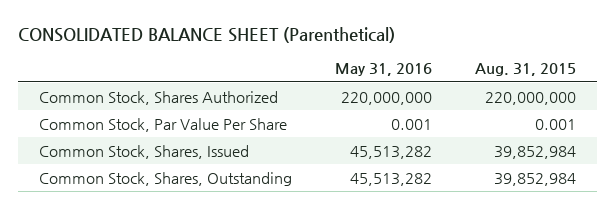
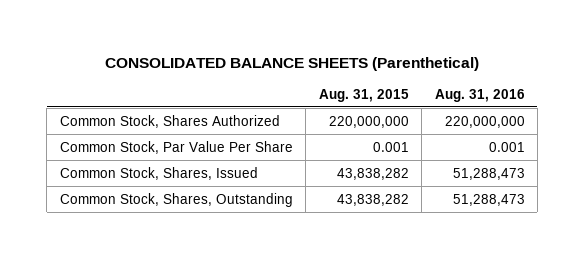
[18,27,396,44] CONSOLIDATED BALANCE SHEET (Parenthetical) -> [105,56,480,71] CONSOLIDATED BALANCE SHEETS (Parenthetical)
[335,63,433,77] May 31, 2016 -> none
none -> [434,88,525,102] Aug. 31, 2016
[494,145,577,159] 39,852,984 -> [336,167,409,180] 43,838,282
[494,172,577,186] 39,852,984 -> [336,193,409,206] 43,838,282

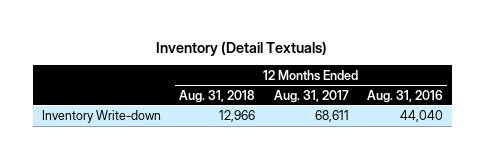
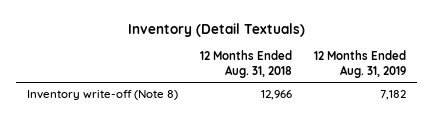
[273,89,349,103] Aug. 31, 2017 -> none
[366,89,443,103] Aug. 31, 2016 -> none
none -> [314,50,407,79] 12 Months Ended Aug. 31, 2019
[42,110,162,124] Inventory Write-down -> [26,90,178,101] Inventory write-off (Note 8)

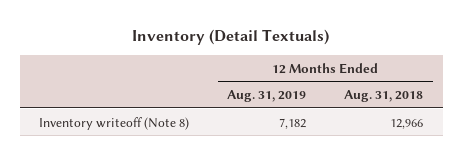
[26,90,178,101] Inventory write-off (Note 8) -> [39,116,190,130] Inventory writeoff (Note 8)

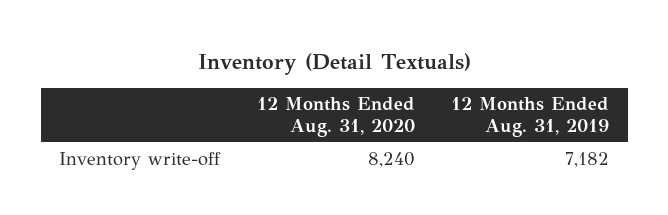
[344,90,424,103] Aug. 31, 2018 -> none
none -> [256,96,415,138] 12 Months Ended Aug. 31, 2020
[39,116,190,130] Inventory writeoff (Note 8) -> [58,152,221,171] Inventory write-off

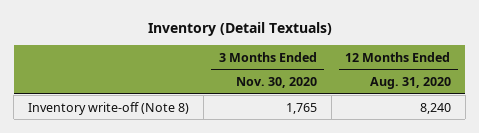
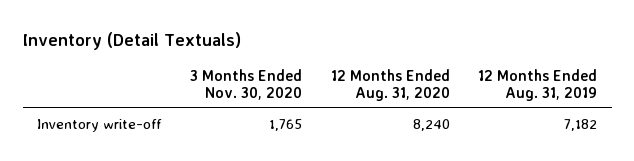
none -> [478,68,598,102] 12 Months Ended Aug. 31, 2019
[28,101,190,115] Inventory write-off (Note 8) -> [36,118,162,132] Inventory write-off

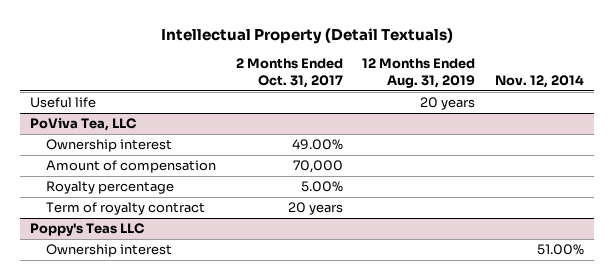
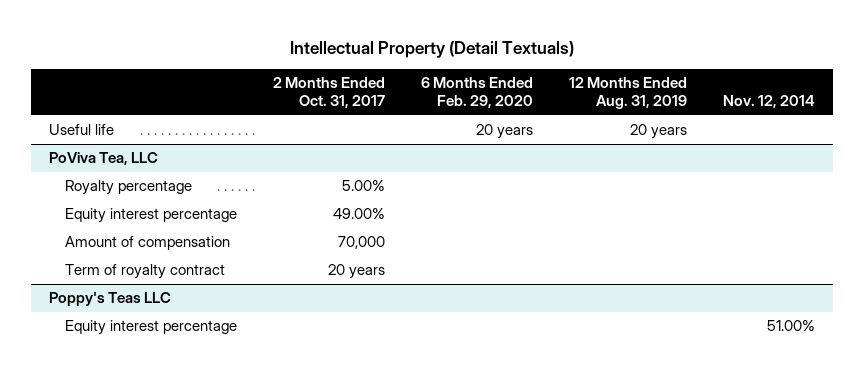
none -> [421,77,534,109] 6 Months Ended Feb. 29, 2020
[45,139,172,153] Ownership interest -> none
none -> [65,208,238,224] Equity interest percentage
[45,160,216,174] Amount of compensation -> [65,236,231,251] Amount of compensation
[45,244,172,258] Ownership interest -> [65,320,238,336] Equity interest percentage

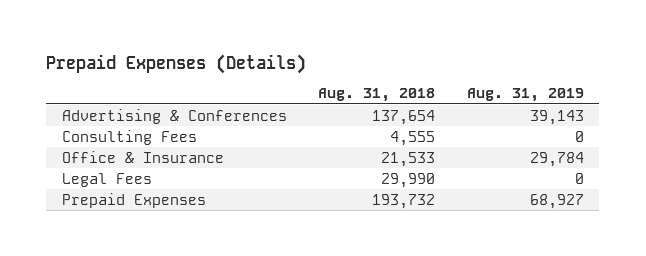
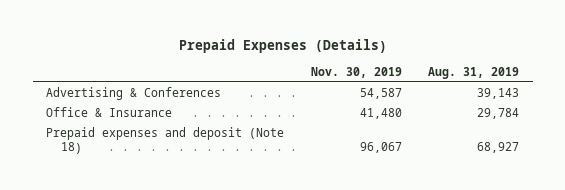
[318,88,436,103] Aug. 31, 2018 -> none
none -> [310,66,402,78] Nov. 30, 2019
[62,129,198,145] Consulting Fees -> none
[62,172,153,187] Legal Fees -> none
[62,192,207,208] Prepaid Expenses -> [45,127,284,154] Prepaid expenses and deposit (Note 18)

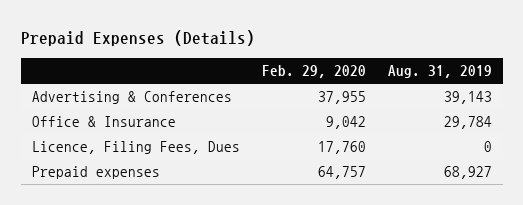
[310,66,402,78] Nov. 30, 2019 -> none
none -> [261,64,366,78] Feb. 29, 2020
none -> [31,141,240,155] Licence, Filing Fees, Dues
[45,127,284,154] Prepaid expenses and deposit (Note 18) -> [31,166,160,180] Prepaid expenses

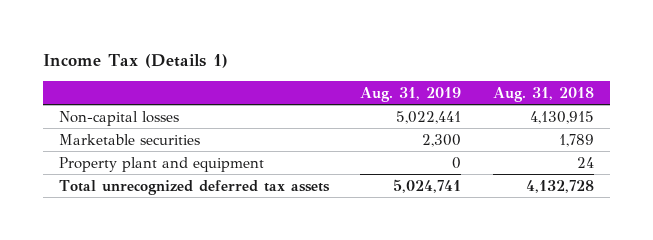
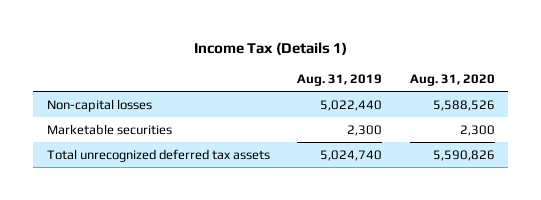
[492,86,594,102] Aug. 31, 2018 -> none
none -> [409,74,495,87] Aug. 31, 2020
[396,110,462,124] 5,022,441 -> [320,99,383,111] 5,022,440
[58,156,264,172] Property plant and equipment -> none
[393,178,462,193] 5,024,741 -> [320,149,383,161] 5,024,740

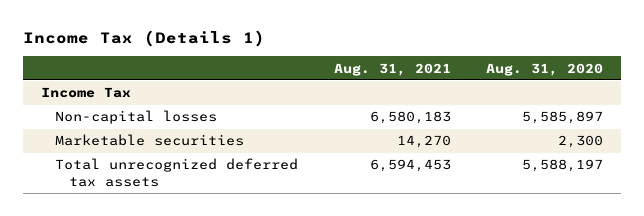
[297,74,383,87] Aug. 31, 2019 -> none
none -> [333,62,451,76] Aug. 31, 2021
none -> [40,87,131,99] Income Tax
[432,99,495,111] 5,588,526 -> [522,111,604,125] 5,585,897
[432,149,495,161] 5,590,826 -> [522,159,604,173] 5,588,197

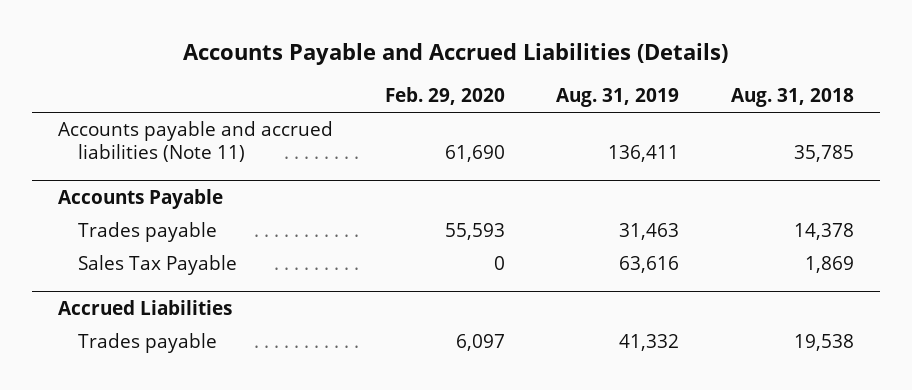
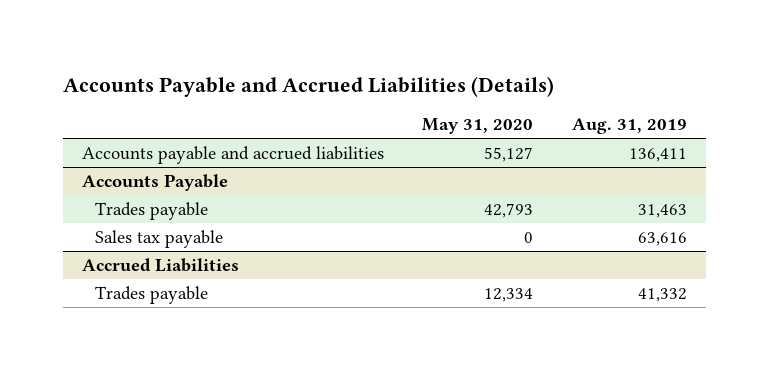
[384,87,505,106] Feb. 29, 2020 -> none
[731,88,855,108] Aug. 31, 2018 -> none
none -> [422,118,534,135] May 31, 2020
[57,121,333,163] Accounts payable and accrued liabilities (Note 11) -> [81,146,384,165] Accounts payable and accrued liabilities
[77,255,237,276] Sales Tax Payable -> [95,230,224,249] Sales tax payable

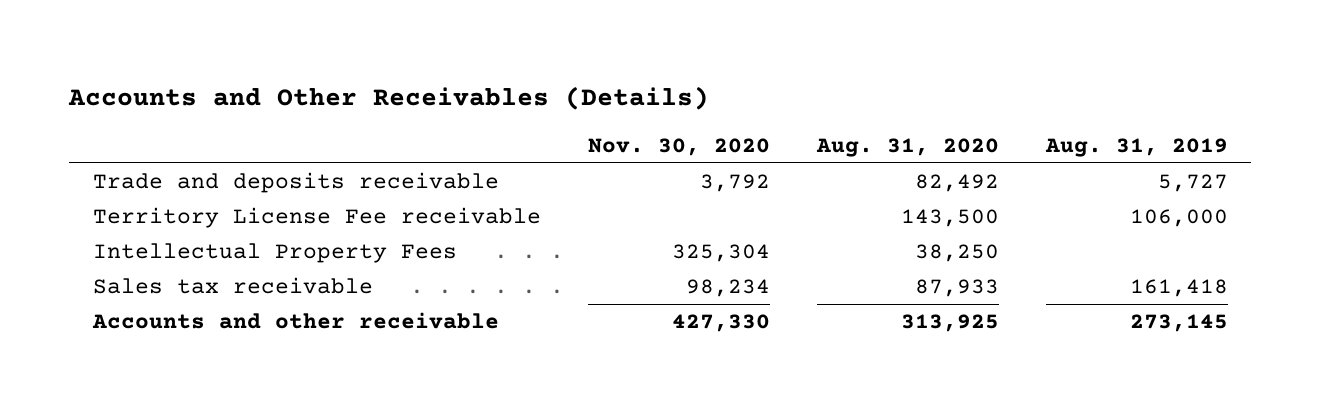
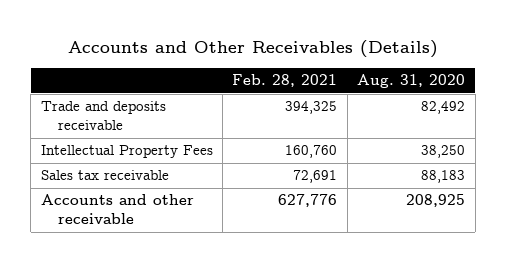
[587,137,770,156] Nov. 30, 2020 -> none
[1044,137,1228,157] Aug. 31, 2019 -> none
none -> [232,74,338,88] Feb. 28, 2021
[92,207,541,229] Territory License Fee receivable -> none
[914,279,999,298] 87,933 -> [421,170,466,184] 88,183
[900,314,999,333] 313,925 -> [406,194,466,208] 208,925

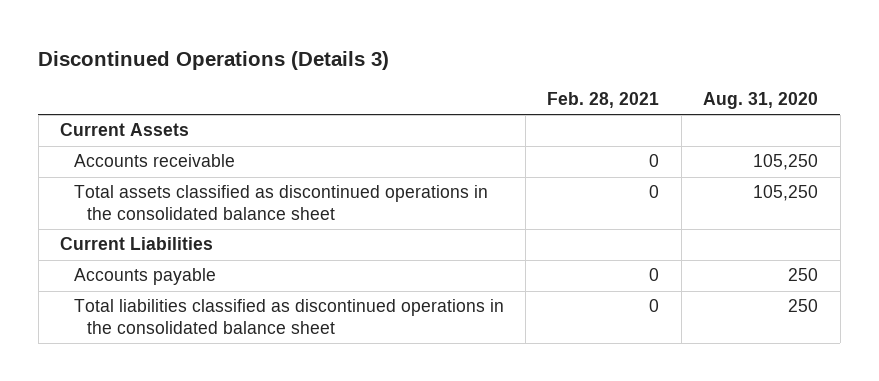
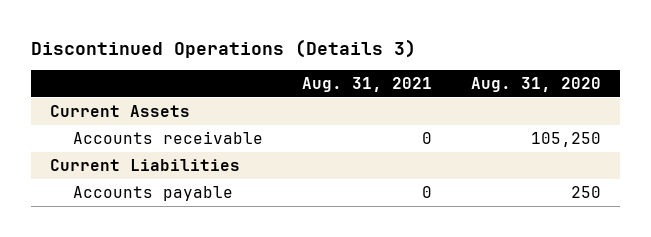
[547,91,660,108] Feb. 28, 2021 -> none
none -> [301,77,432,93] Aug. 31, 2021
[73,185,488,220] Total assets classified as discontinued operations in the consolidated balance sheet -> none
[73,299,504,334] Total liabilities classified as discontinued operations in the consolidated balance sheet -> none

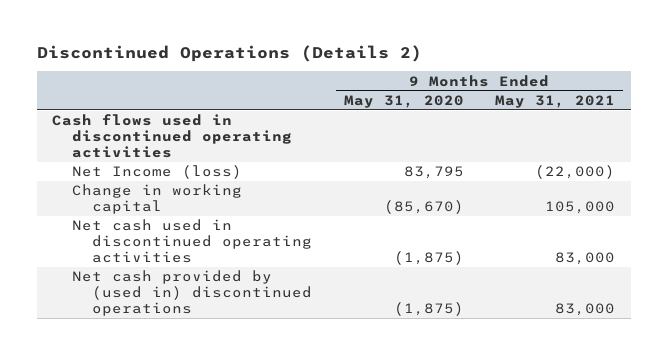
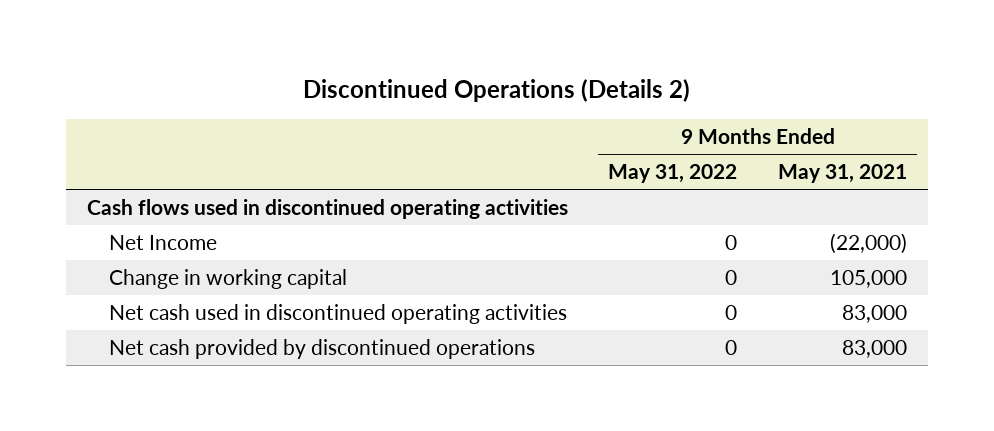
[343,94,464,108] May 31, 2020 -> none
none -> [608,164,738,184] May 31, 2022
[72,165,243,180] Net Income (loss) -> [108,234,217,250] Net Income
[72,270,313,316] Net cash provided by (used in) discontinued operations -> [108,338,535,359] Net cash provided by discontinued operations

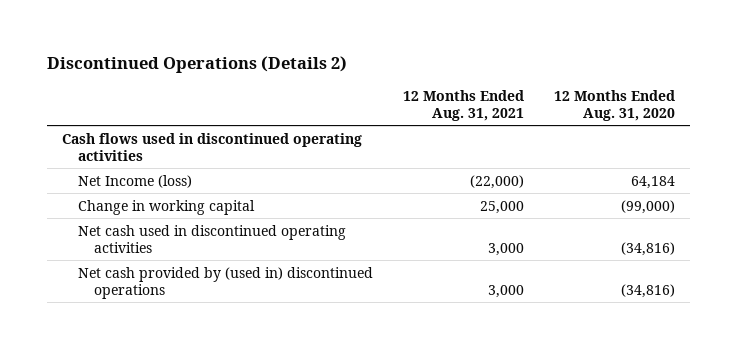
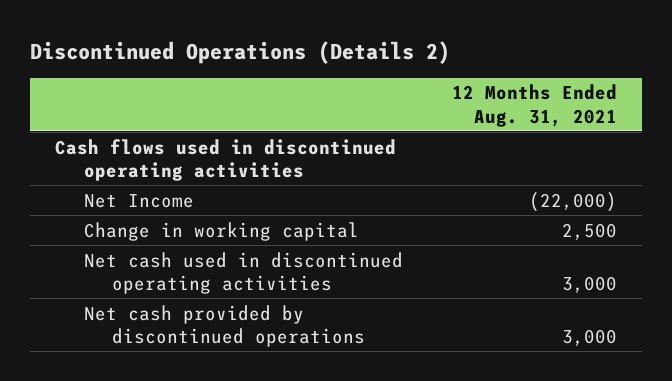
[553,89,675,122] 12 Months Ended Aug. 31, 2020 -> none
[77,174,192,188] Net Income (loss) -> [83,193,194,208] Net Income
[479,200,524,214] 25,000 -> [562,222,618,240] 2,500
[77,266,373,299] Net cash provided by (used in) discontinued operations -> [83,304,366,347] Net cash provided by discontinued operations

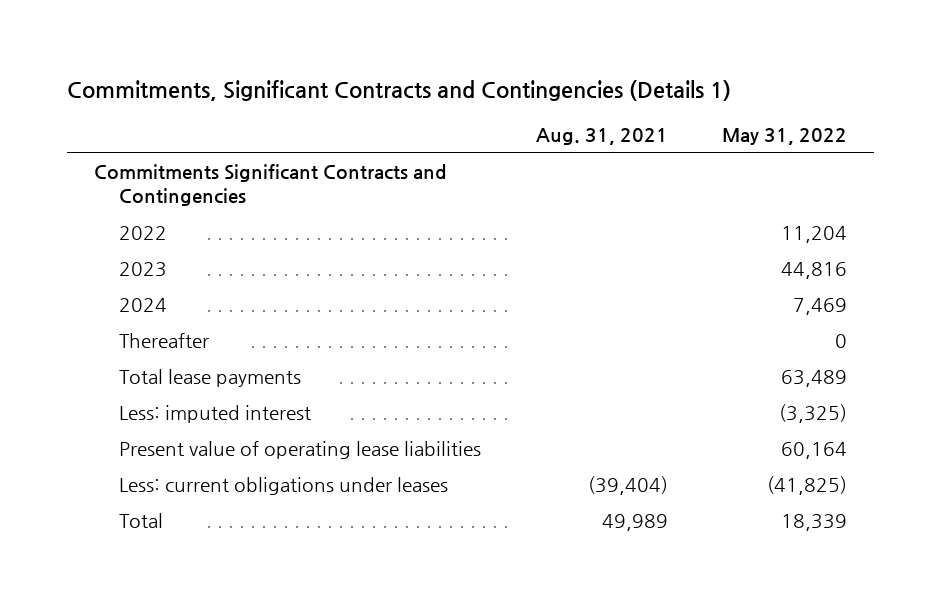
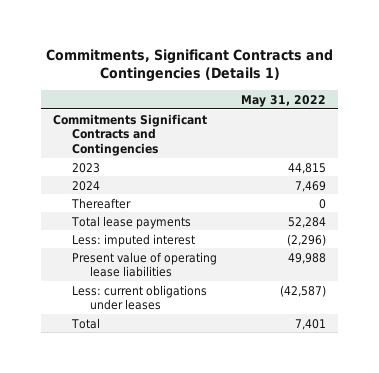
[535,127,668,145] Aug. 31, 2021 -> none
[119,225,168,240] 2022 -> none
[780,261,847,279] 44,816 -> [288,162,327,174] 44,815
[780,369,847,387] 63,489 -> [288,216,327,228] 52,284
[778,403,847,423] (3,325) -> [287,233,327,246] (2,296)
[780,441,847,459] 60,164 -> [288,252,327,264] 49,988
[766,475,847,495] (41,825) -> [280,284,327,297] (42,587)
[780,513,847,531] 18,339 -> [295,318,327,330] 7,401

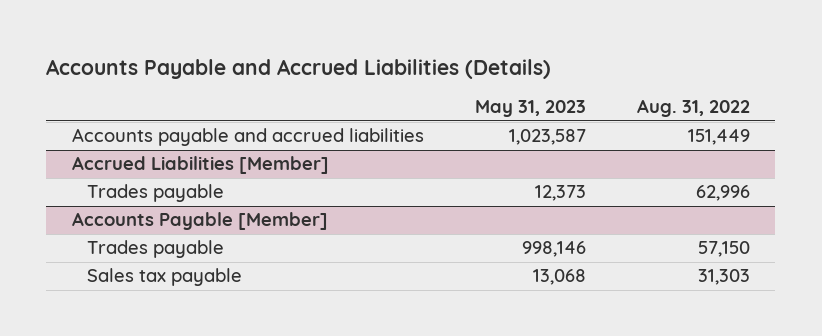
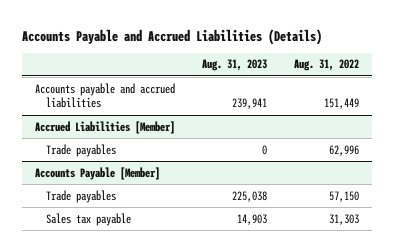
[474,100,586,118] May 31, 2023 -> none
none -> [202,59,268,72] Aug. 31, 2023
[87,184,225,203] Trades payable -> [45,143,116,157] Trade payables
[87,240,225,259] Trades payable -> [45,189,116,203] Trade payables

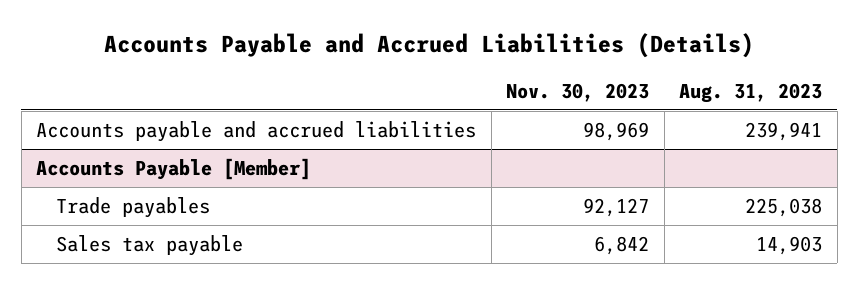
[293,59,359,72] Aug. 31, 2022 -> none
none -> [506,82,650,102] Nov. 30, 2023
[35,120,176,134] Accrued Liabilities [Member] -> none
[45,143,116,157] Trade payables -> none

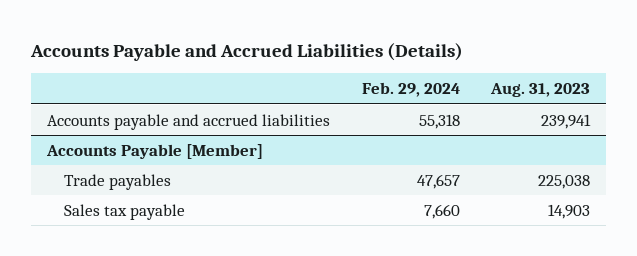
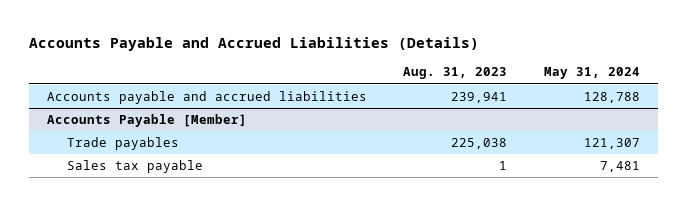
[361,82,460,98] Feb. 29, 2024 -> none
none -> [543,67,640,80] May 31, 2024
[547,203,590,219] 14,903 -> [499,161,508,171] 1

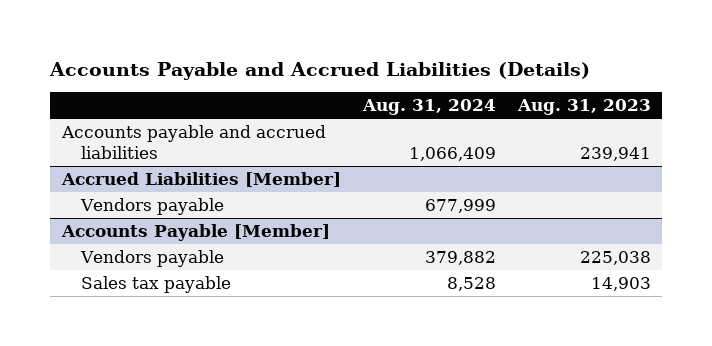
[543,67,640,80] May 31, 2024 -> none
none -> [361,99,496,116] Aug. 31, 2024
none -> [60,172,341,188] Accrued Liabilities [Member]
none -> [80,198,225,216] Vendors payable
[66,137,179,151] Trade payables -> [80,250,225,268] Vendors payable
[499,161,508,171] 1 -> [590,277,651,292] 14,903

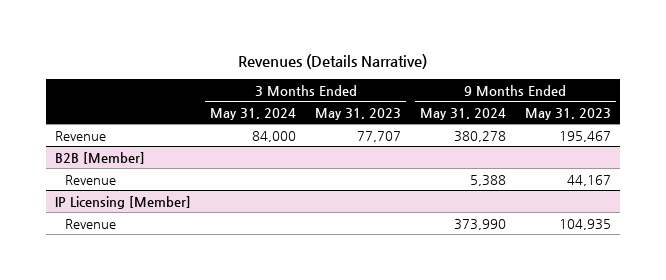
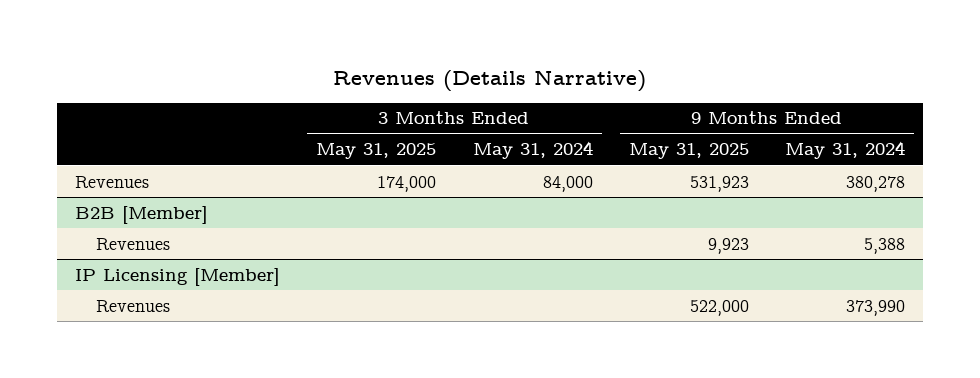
[315,107,402,120] May 31, 2023 -> none
[524,107,611,120] May 31, 2023 -> none
none -> [316,143,437,160] May 31, 2025
none -> [628,143,749,160] May 31, 2025
[55,130,107,141] Revenue -> [74,175,149,188] Revenues
[64,174,116,185] Revenue -> [96,237,171,250] Revenues
[64,218,116,229] Revenue -> [96,299,171,312] Revenues

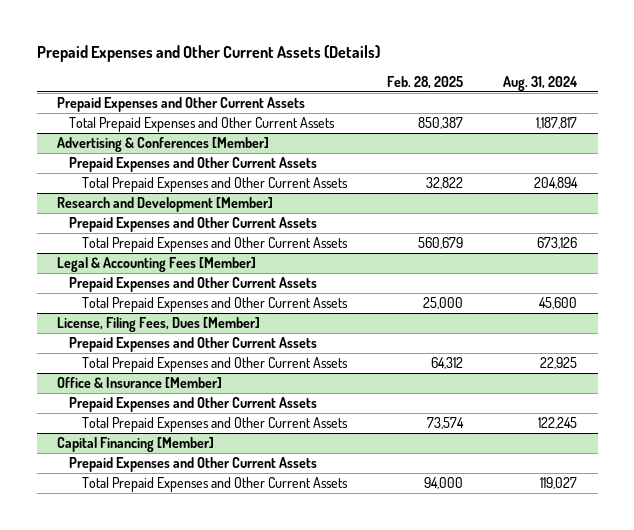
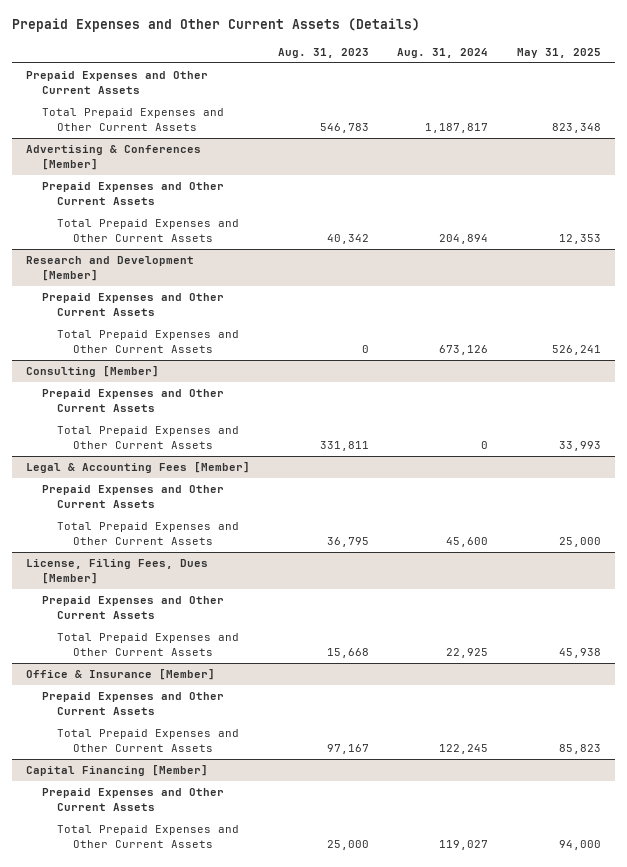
[387,75,464,89] Feb. 28, 2025 -> none
none -> [278,47,370,58] Aug. 31, 2023
none -> [516,47,601,58] May 31, 2025
none -> [26,366,160,378] Consulting [Member]
none -> [41,389,224,412] Prepaid Expenses and Other Current Assets
none -> [57,426,240,449] Total Prepaid Expenses and Other Current Assets

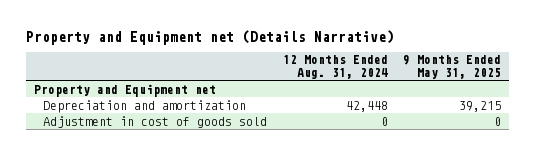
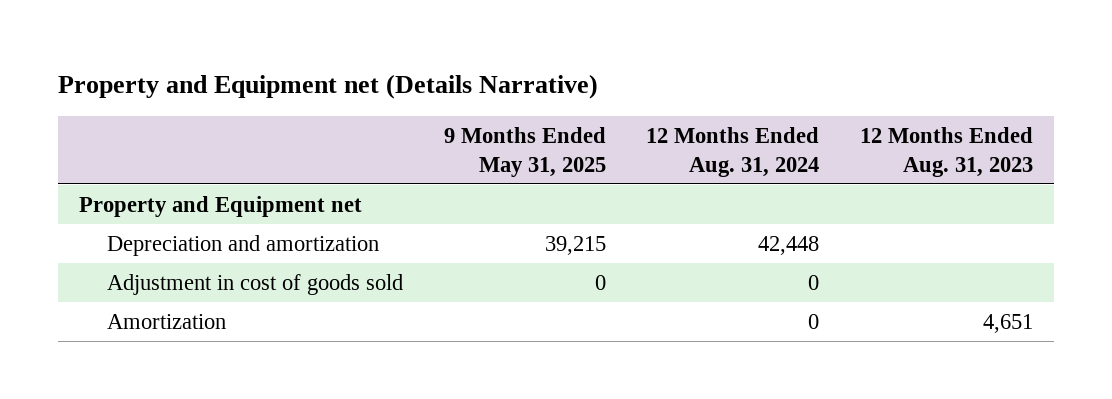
none -> [860,126,1034,177] 12 Months Ended Aug. 31, 2023
none -> [106,313,226,329] Amortization

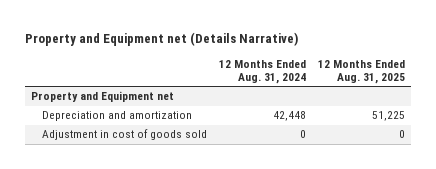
[443,126,606,177] 9 Months Ended May 31, 2025 -> none
[860,126,1034,177] 12 Months Ended Aug. 31, 2023 -> none
none -> [318,59,406,84] 12 Months Ended Aug. 31, 2025
[106,313,226,329] Amortization -> none

